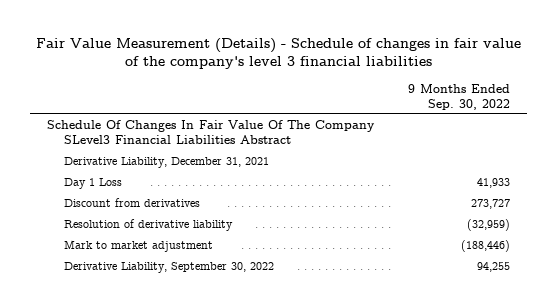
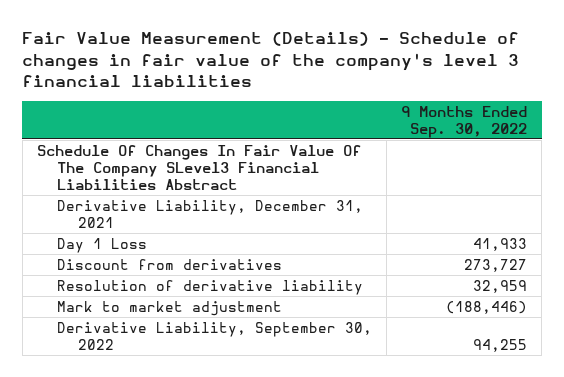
[467,219,511,232] (32,959) -> [473,279,528,293] 32,959

